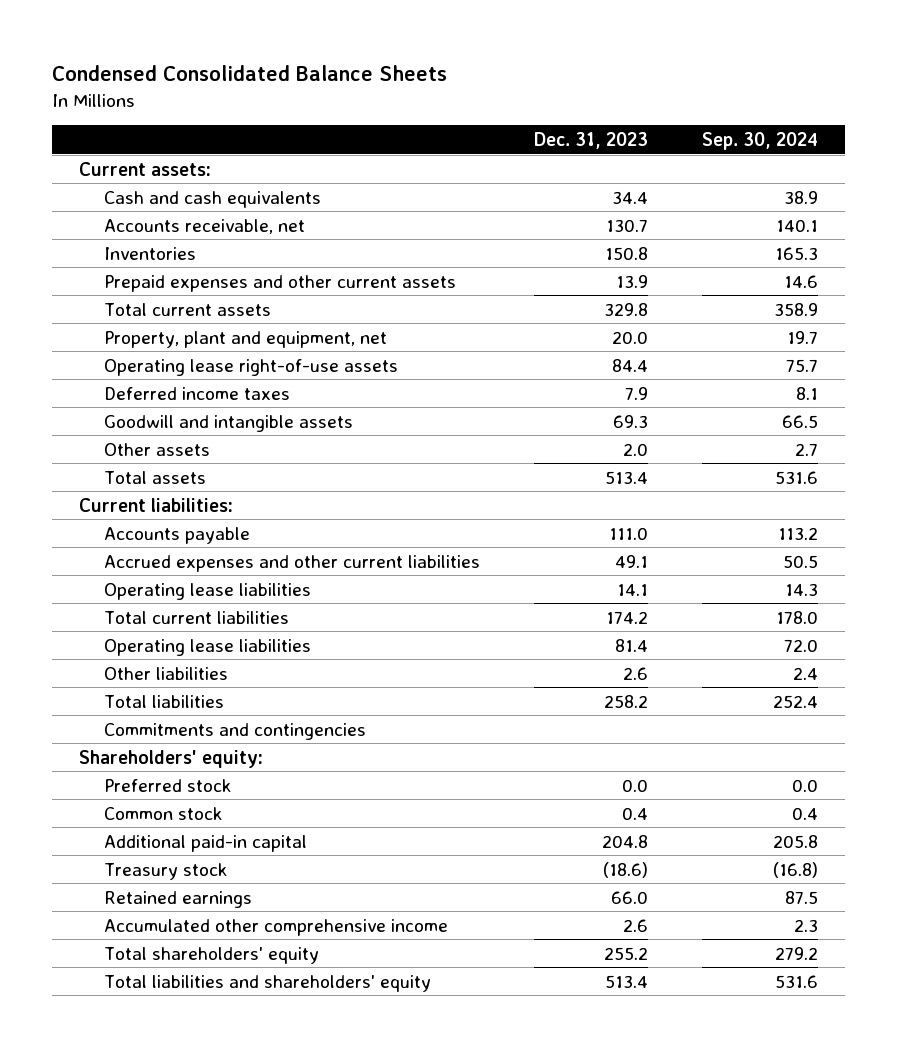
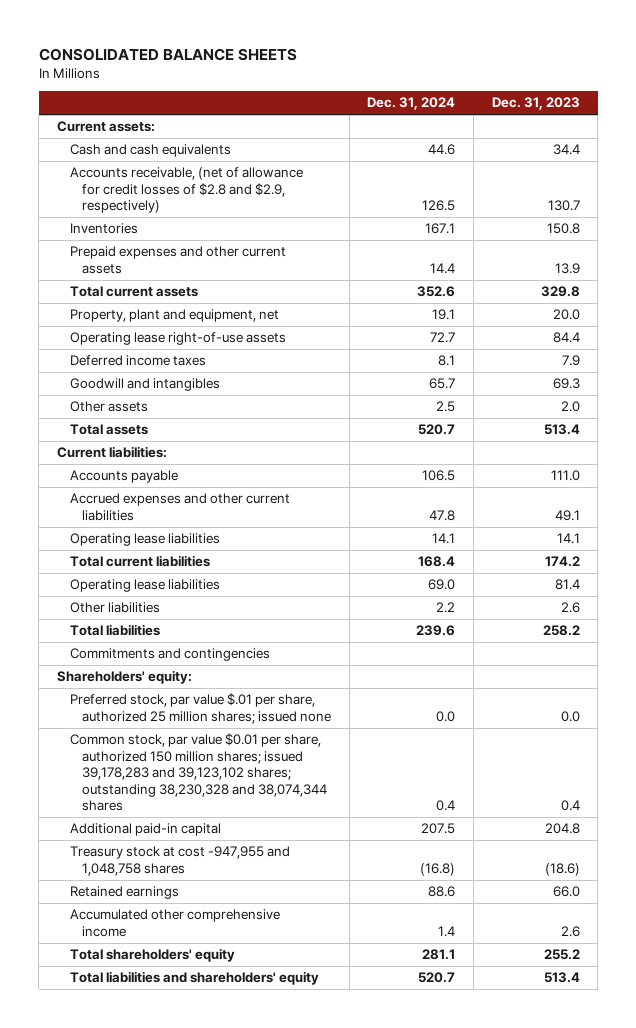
[51,65,447,82] Condensed Consolidated Balance Sheets -> [38,47,297,61] CONSOLIDATED BALANCE SHEETS
[701,131,818,150] Sep. 30, 2024 -> none
none -> [367,97,456,111] Dec. 31, 2024
[104,218,306,234] Accounts receivable, net -> [69,167,303,214] Accounts receivable, (net of allowance for credit losses of $2.8 and $2.9, respectively)
[104,414,354,432] Goodwill and intangible assets -> [69,378,220,392] Goodwill and intangibles
[104,778,233,792] Preferred stock -> [69,693,332,724] Preferred stock, par value $.01 per share, authorized 25 million shares; issued none
[104,806,224,820] Common stock -> [69,733,328,812] Common stock, par value $0.01 per share, authorized 150 million shares; issued 39,178,283 and 39,123,102 shares; outstanding 38,230,328 and 38,074,344 shares
[104,862,229,880] Treasury stock -> [69,846,290,876] Treasury stock at cost -947,955 and 1,048,758 shares

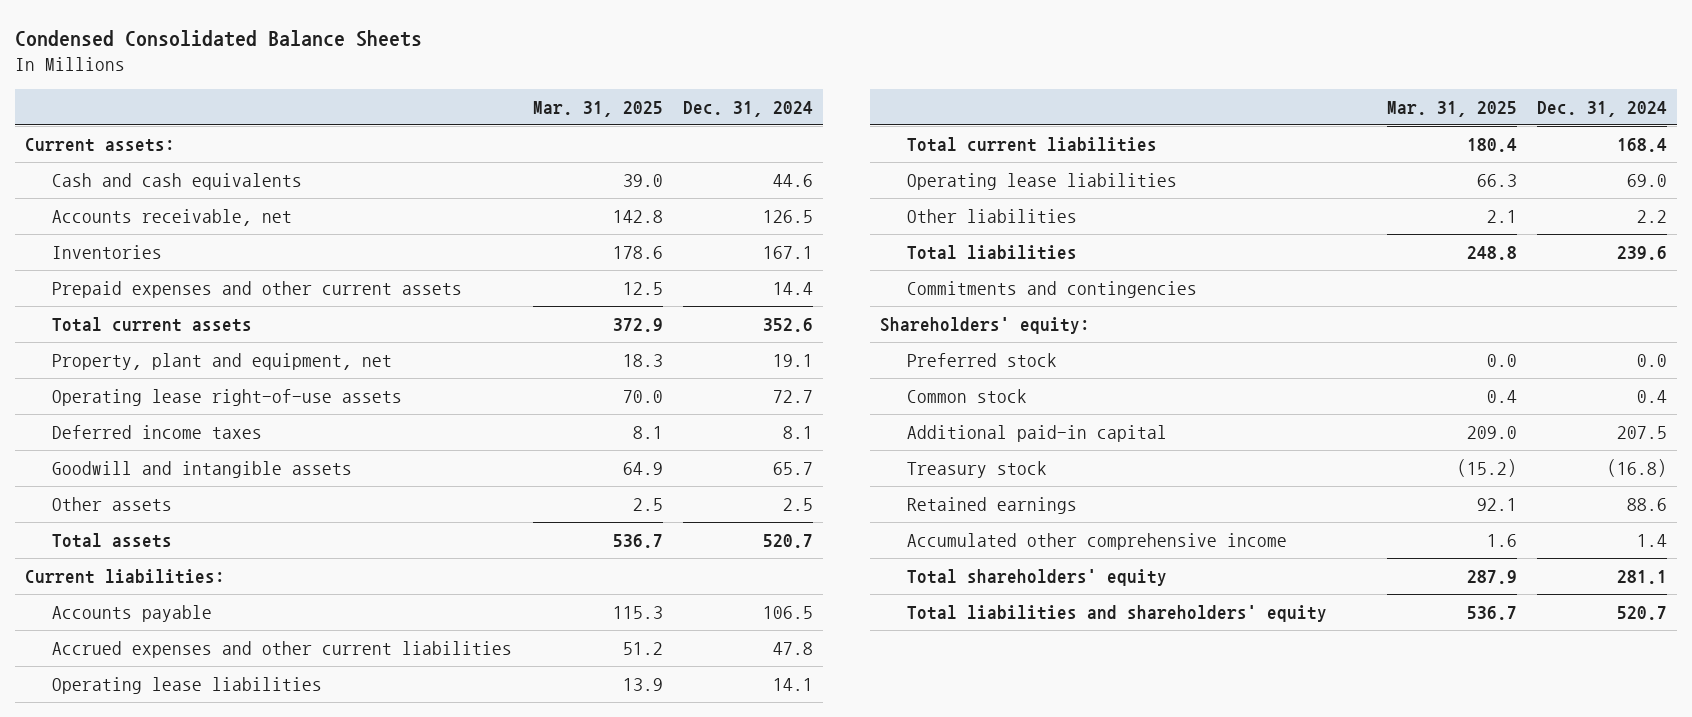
[38,47,297,61] CONSOLIDATED BALANCE SHEETS -> [15,29,423,47] Condensed Consolidated Balance Sheets
[491,97,580,111] Dec. 31, 2023 -> none
none -> [532,100,663,117] Mar. 31, 2025
[69,167,303,214] Accounts receivable, (net of allowance for credit losses of $2.8 and $2.9, respectively) -> [52,208,293,226] Accounts receivable, net
[69,378,220,392] Goodwill and intangibles -> [52,460,353,478] Goodwill and intangible assets
[69,693,332,724] Preferred stock, par value $.01 per share, authorized 25 million shares; issued none -> [906,352,1057,367] Preferred stock
[69,733,328,812] Common stock, par value $0.01 per share, authorized 150 million shares; issued 39,178,283 and 39,123,102 shares; outstanding 38,230,328 and 38,074,344 shares -> [906,388,1027,403] Common stock
[69,846,290,876] Treasury stock at cost -947,955 and 1,048,758 shares -> [906,460,1047,478] Treasury stock

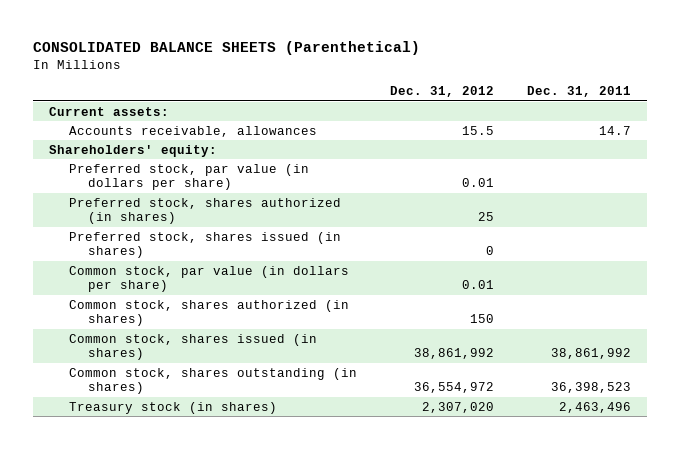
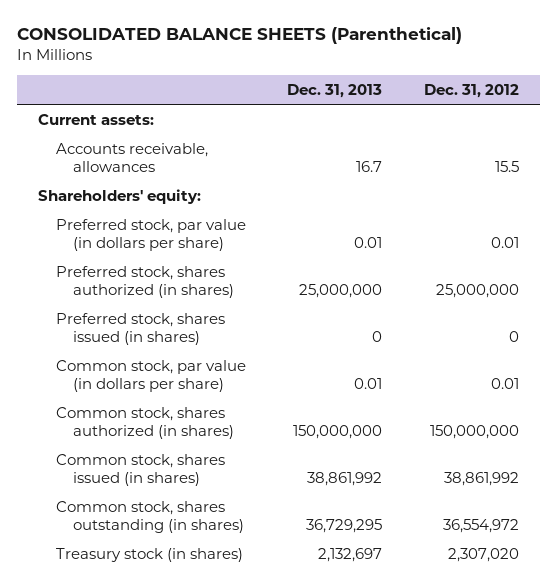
[526,86,631,98] Dec. 31, 2011 -> none
none -> [287,84,383,99] Dec. 31, 2013
[477,212,494,222] 25 -> [436,283,520,298] 25,000,000
[469,314,494,324] 150 -> [430,424,520,439] 150,000,000

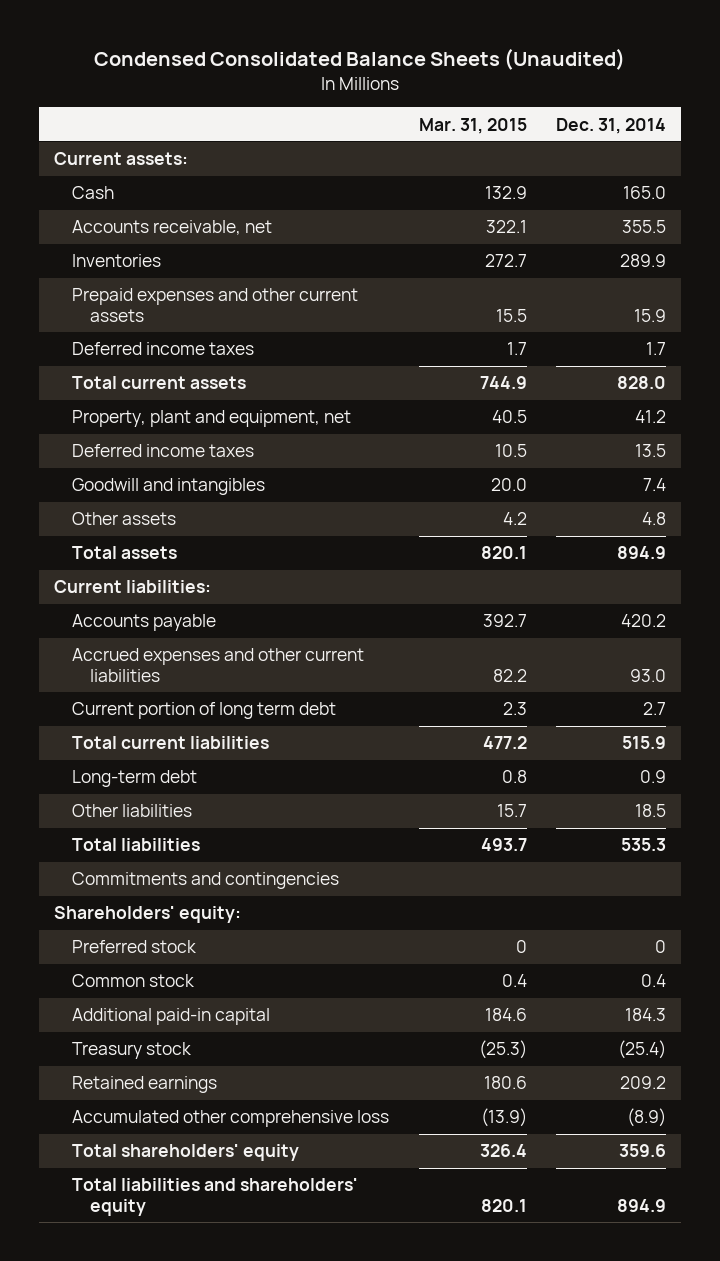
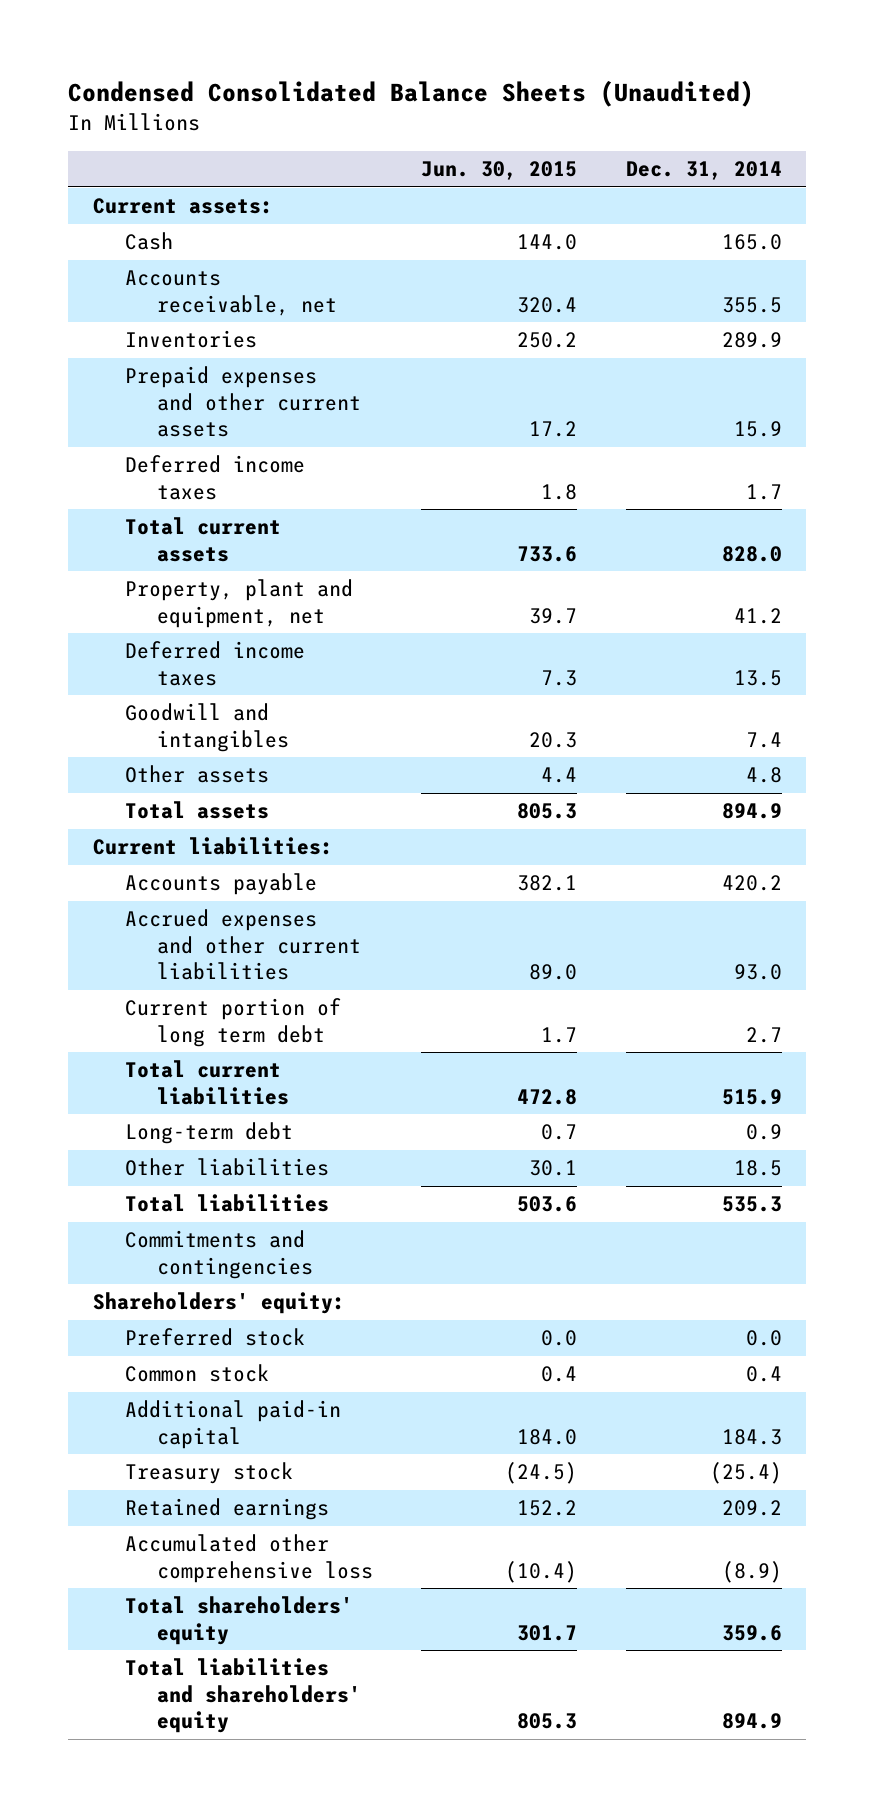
[418,117,527,134] Mar. 31, 2015 -> none
none -> [421,161,578,181] Jun. 30, 2015
[655,940,667,954] 0 -> [746,1330,783,1347] 0.0

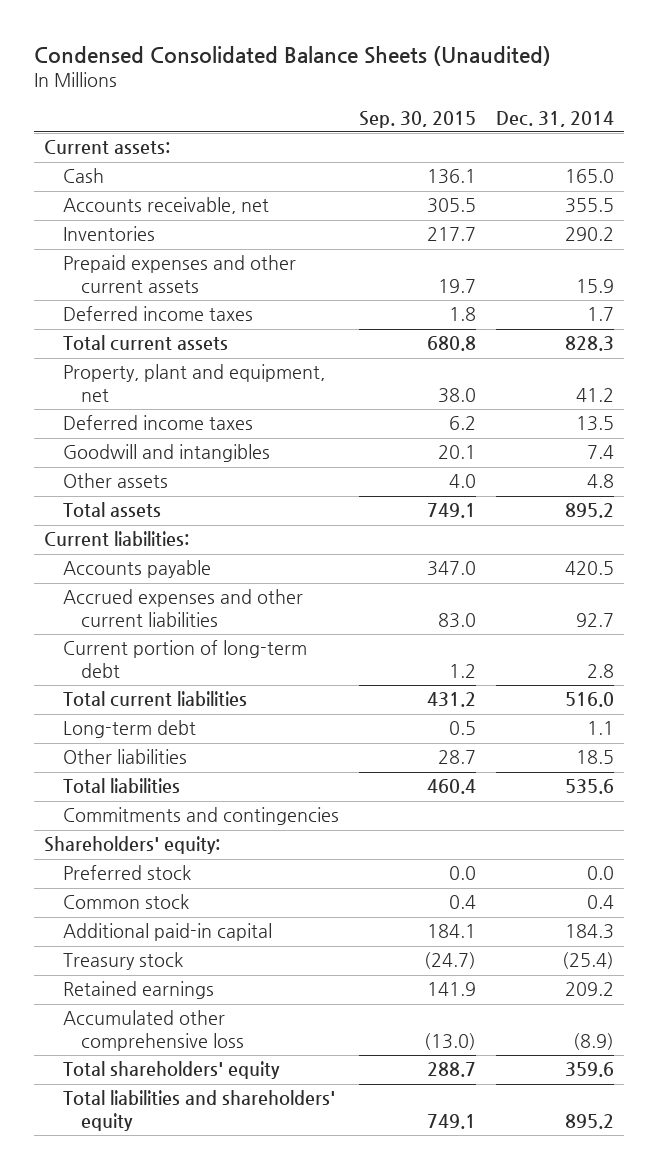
[421,161,578,181] Jun. 30, 2015 -> none
none -> [358,110,476,128] Sep. 30, 2015
[722,332,783,349] 289.9 -> [564,227,614,242] 290.2
[722,545,783,562] 828.0 -> [564,336,614,352] 828.3
[722,803,783,820] 894.9 -> [564,503,614,519] 895.2
[722,875,783,892] 420.2 -> [564,561,614,576] 420.5
[734,964,783,981] 93.0 -> [575,613,614,628] 92.7
[124,998,341,1047] Current portion of long term debt -> [62,640,307,679] Current portion of long-term debt
[746,1026,783,1043] 2.7 -> [586,664,614,679] 2.8
[722,1088,783,1105] 515.9 -> [564,692,614,708] 516.0
[746,1124,783,1141] 0.9 -> [586,721,614,736] 1.1
[722,1196,783,1213] 535.3 -> [564,779,614,795] 535.6
[722,1713,783,1730] 894.9 -> [564,1114,614,1130] 895.2

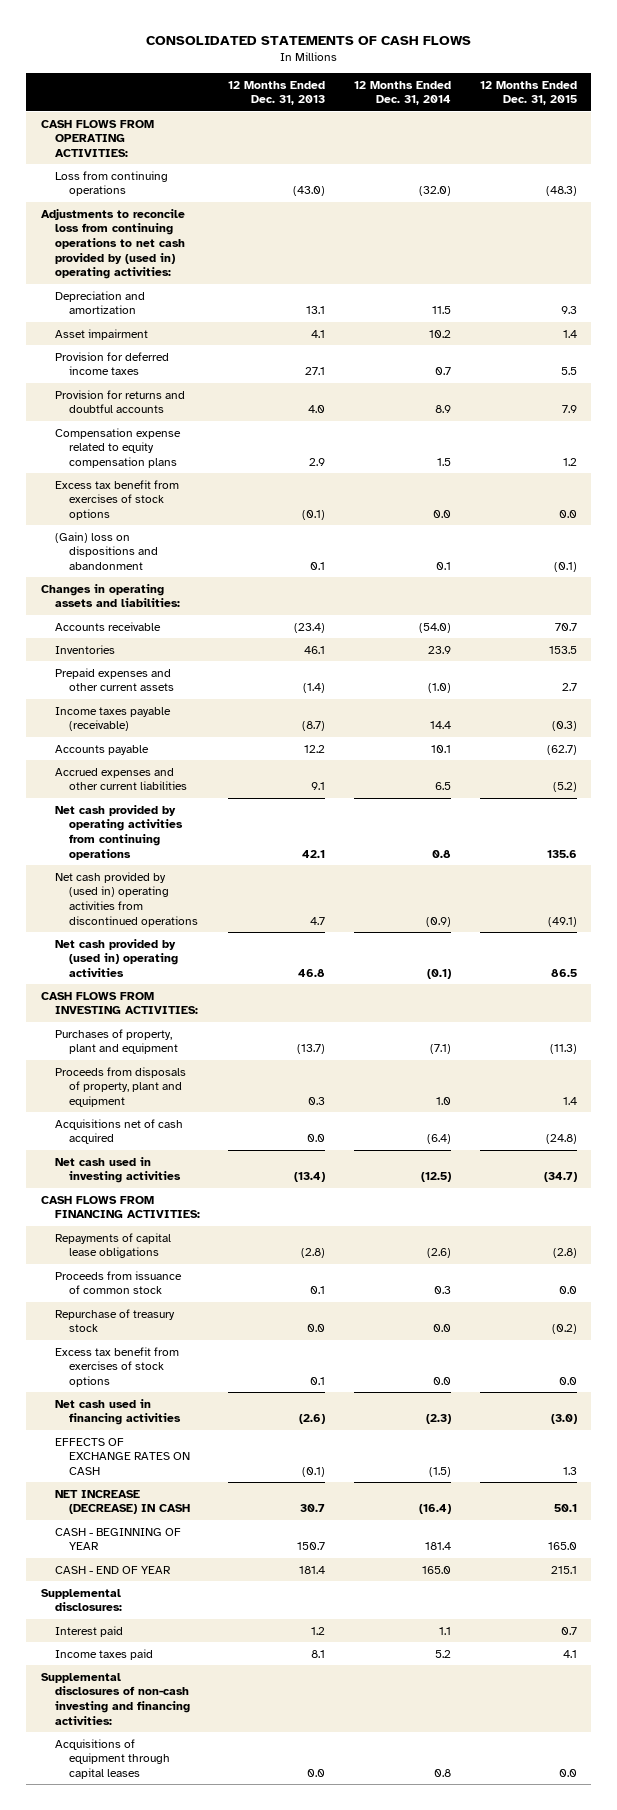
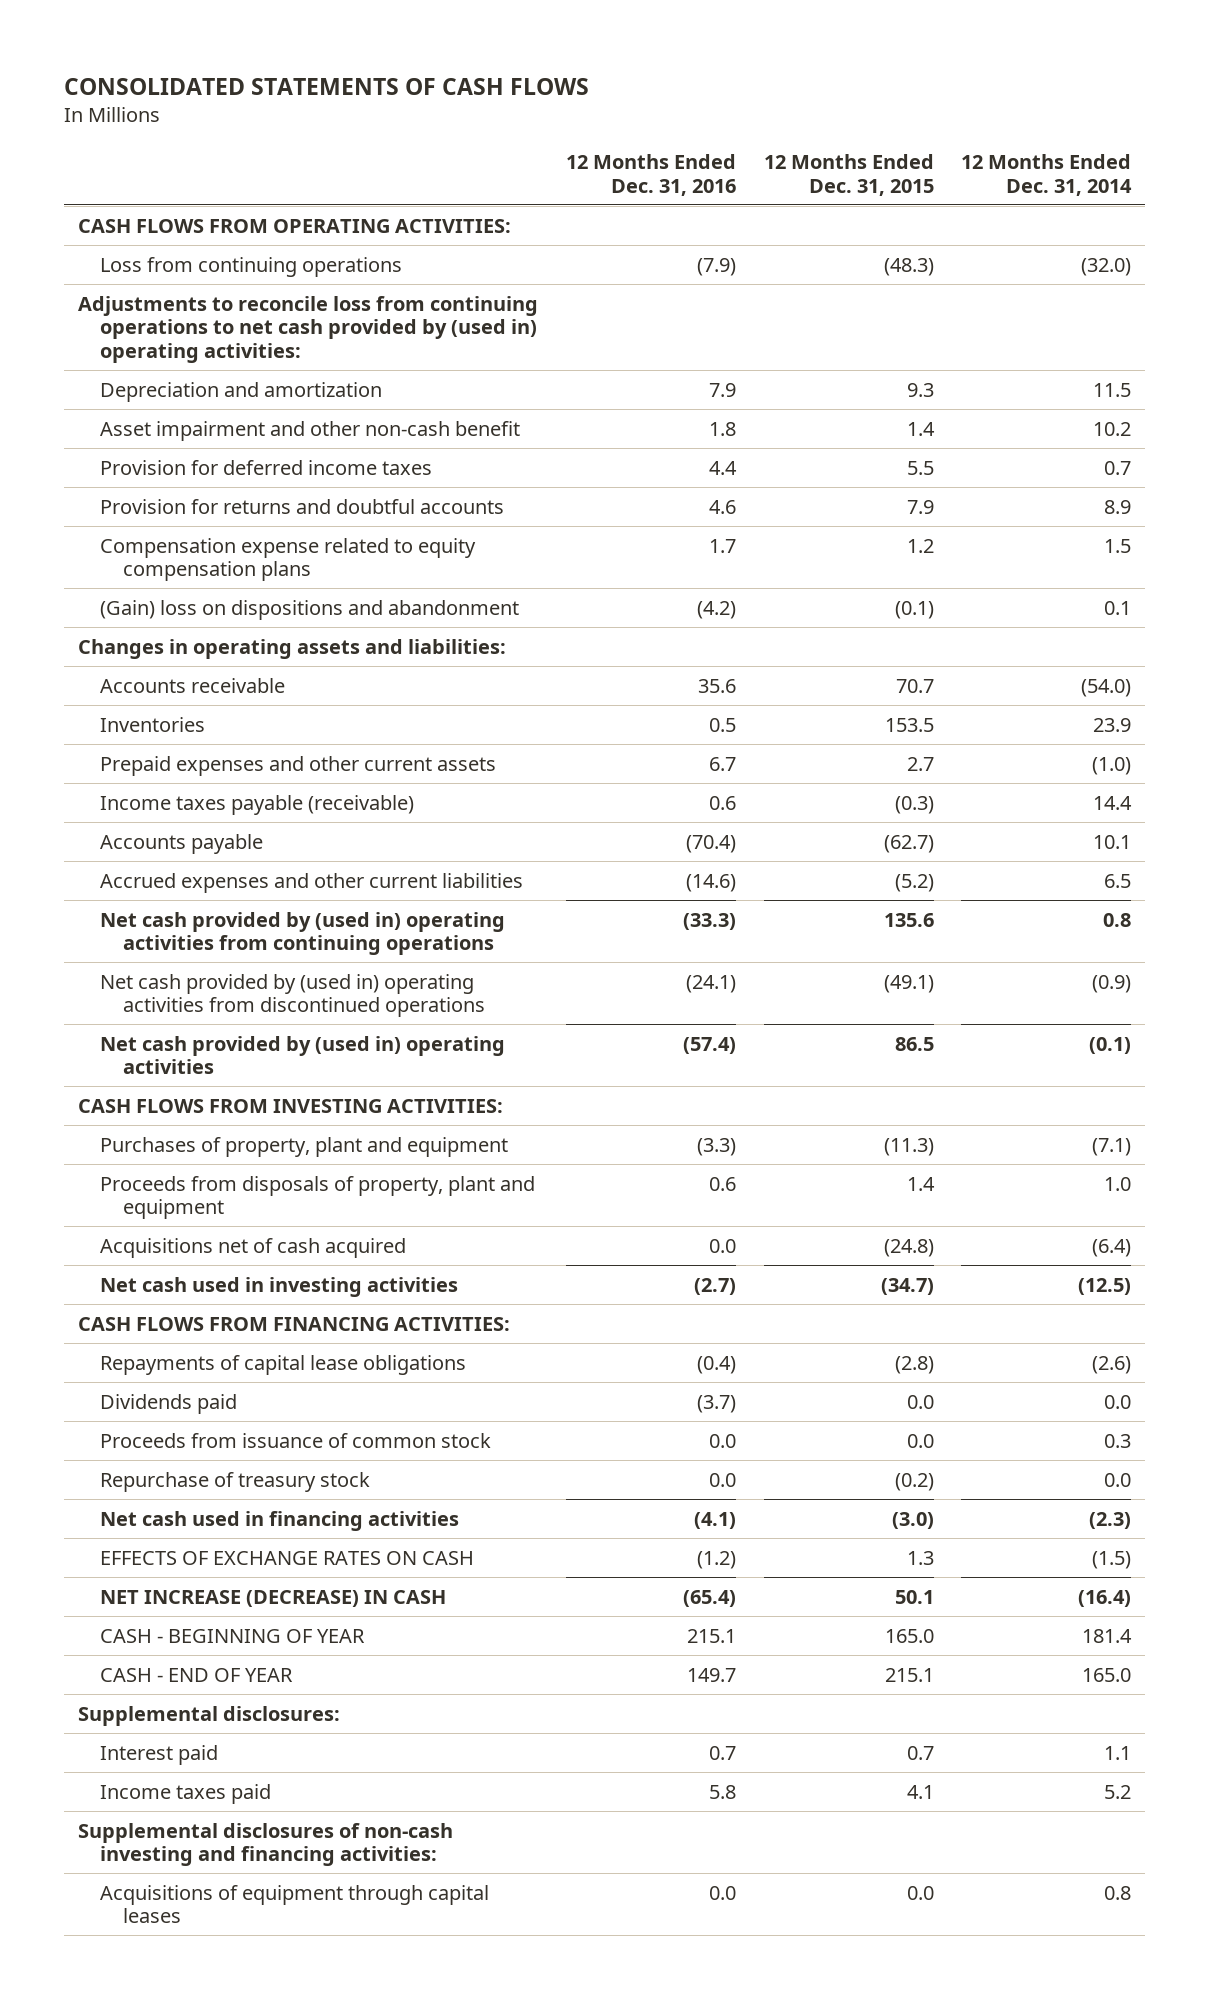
[228,80,326,106] 12 Months Ended Dec. 31, 2013 -> none
none -> [565,154,736,196] 12 Months Ended Dec. 31, 2016
[54,328,148,340] Asset impairment -> [100,420,521,441] Asset impairment and other non-cash benefit
[54,479,179,520] Excess tax benefit from exercises of stock options -> none
[54,804,183,860] Net cash provided by operating activities from continuing operations -> [100,911,506,956] Net cash provided by (used in) operating activities from continuing operations
none -> [100,1393,238,1414] Dividends paid
[54,1346,179,1387] Excess tax benefit from exercises of stock options -> none

